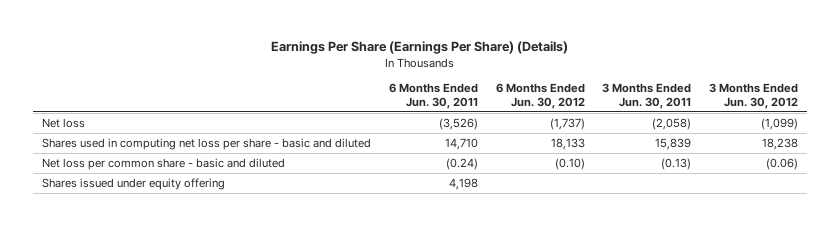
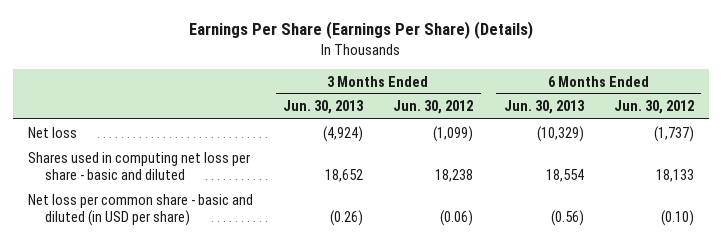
[388,83,478,109] 6 Months Ended Jun. 30, 2011 -> none
[602,83,692,109] 3 Months Ended Jun. 30, 2011 -> none
none -> [283,100,365,115] Jun. 30, 2013
none -> [503,100,585,115] Jun. 30, 2013
[42,177,226,190] Shares issued under equity offering -> none
[42,157,286,170] Net loss per common share - basic and diluted -> [27,193,253,226] Net loss per common share - basic and diluted (in USD per share)

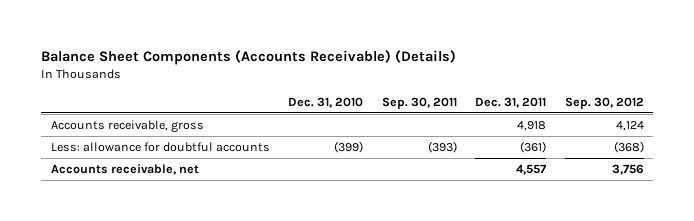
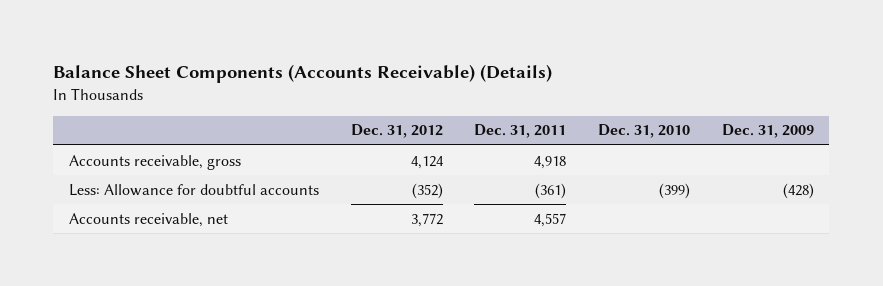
[381,97,457,110] Sep. 30, 2011 -> none
[564,97,644,110] Sep. 30, 2012 -> none
none -> [350,124,443,139] Dec. 31, 2012
none -> [721,124,814,139] Dec. 31, 2009
[50,141,270,152] Less: allowance for doubtful accounts -> [69,183,320,196] Less: Allowance for doubtful accounts

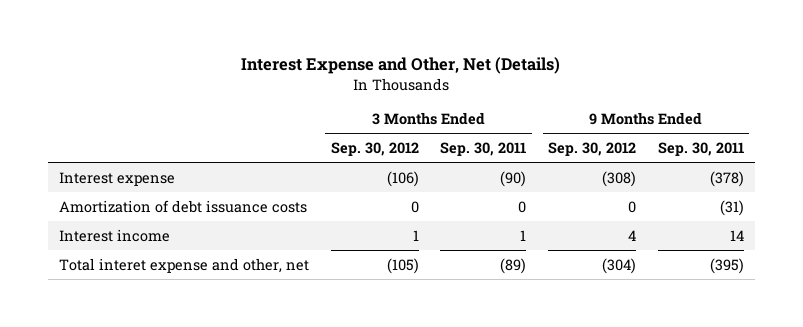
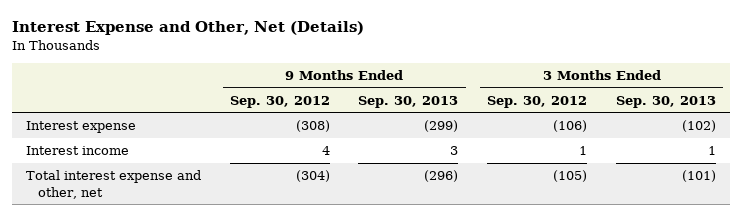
[440,141,527,156] Sep. 30, 2011 -> none
[657,141,744,156] Sep. 30, 2011 -> none
none -> [358,95,459,108] Sep. 30, 2013
none -> [615,95,716,108] Sep. 30, 2013
[59,199,308,213] Amortization of debt issuance costs -> none
[59,257,310,273] Total interet expense and other, net -> [26,170,202,199] Total interest expense and other, net

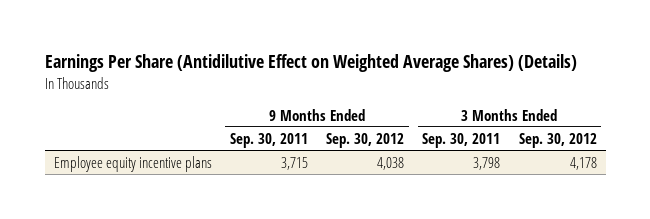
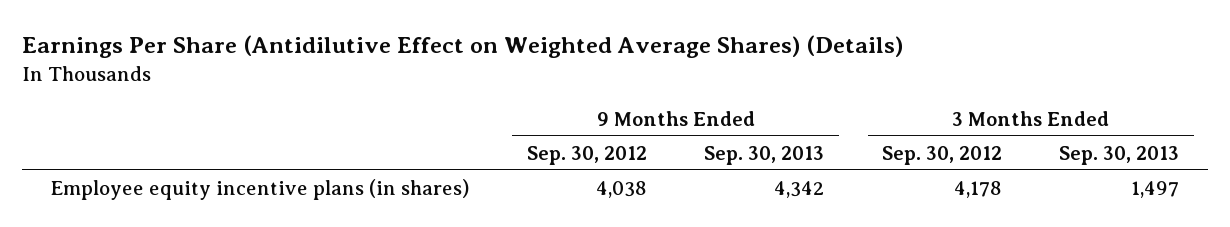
[229,132,308,148] Sep. 30, 2011 -> none
[422,132,501,148] Sep. 30, 2011 -> none
none -> [704,145,825,165] Sep. 30, 2013
none -> [1059,145,1180,165] Sep. 30, 2013
[53,155,212,172] Employee equity incentive plans -> [50,179,470,201] Employee equity incentive plans (in shares)

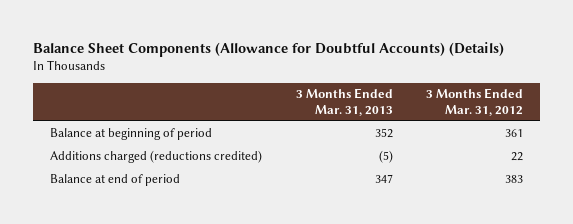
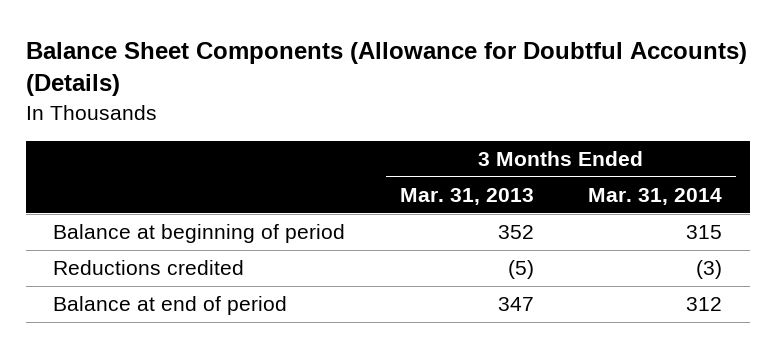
[426,88,524,116] 3 Months Ended Mar. 31, 2012 -> none
none -> [588,188,723,206] Mar. 31, 2014
[49,150,262,164] Additions charged (reductions credited) -> [53,260,245,276] Reductions credited

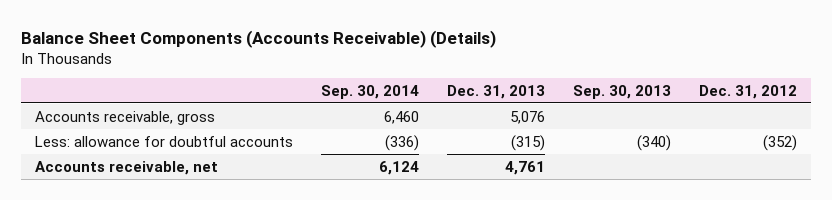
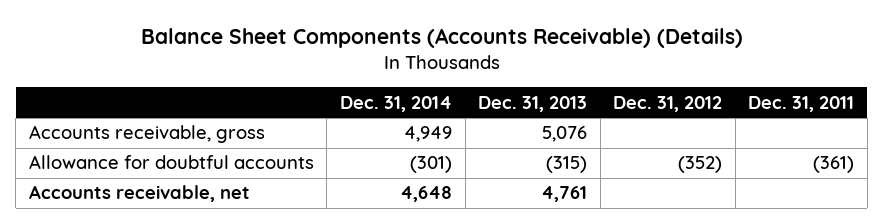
[320,84,419,99] Sep. 30, 2014 -> none
[572,84,671,99] Sep. 30, 2013 -> none
none -> [339,95,452,112] Dec. 31, 2014
none -> [748,95,855,112] Dec. 31, 2011
[34,135,293,147] Less: allowance for doubtful accounts -> [28,155,314,170] Allowance for doubtful accounts

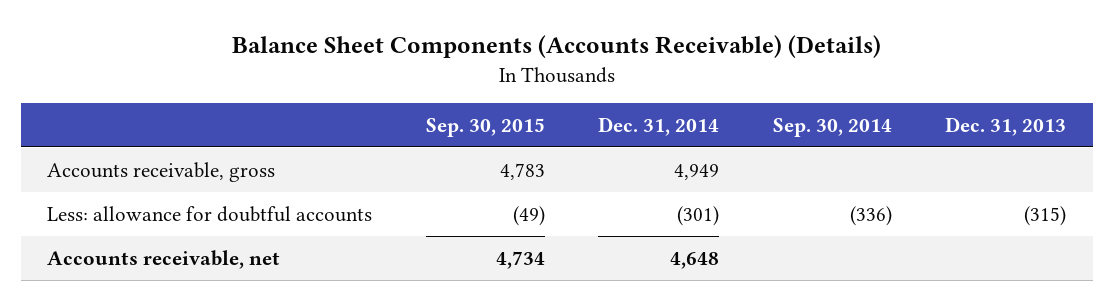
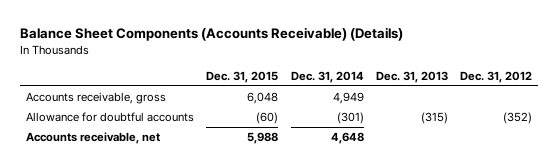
[425,117,545,137] Sep. 30, 2015 -> none
[772,117,892,137] Sep. 30, 2014 -> none
none -> [206,70,279,83] Dec. 31, 2015
none -> [460,70,533,83] Dec. 31, 2012
[47,205,373,222] Less: allowance for doubtful accounts -> [26,112,195,123] Allowance for doubtful accounts

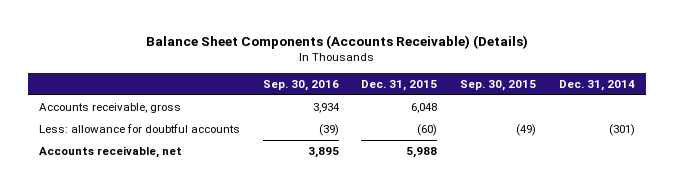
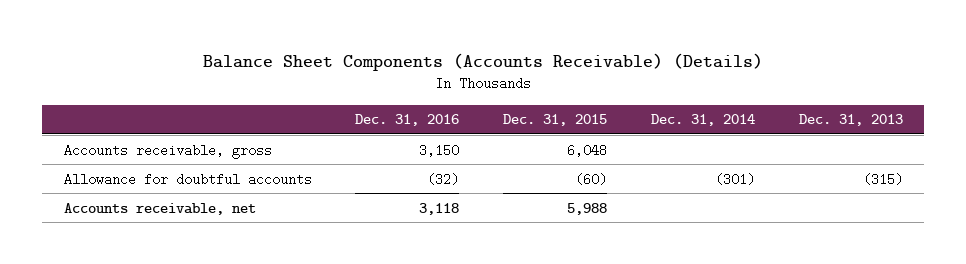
[262,79,339,91] Sep. 30, 2016 -> none
[460,79,537,91] Sep. 30, 2015 -> none
none -> [355,114,460,127] Dec. 31, 2016
none -> [798,114,903,127] Dec. 31, 2013
[39,124,241,134] Less: allowance for doubtful accounts -> [63,172,312,186] Allowance for doubtful accounts

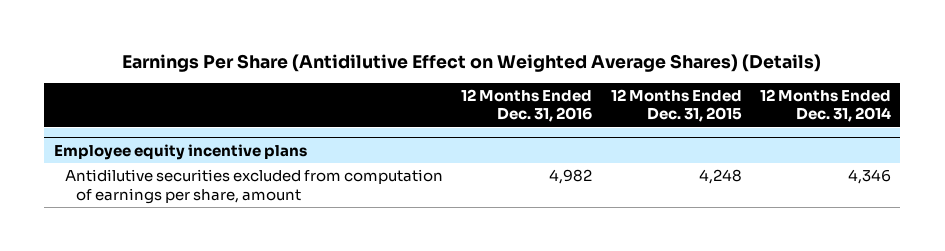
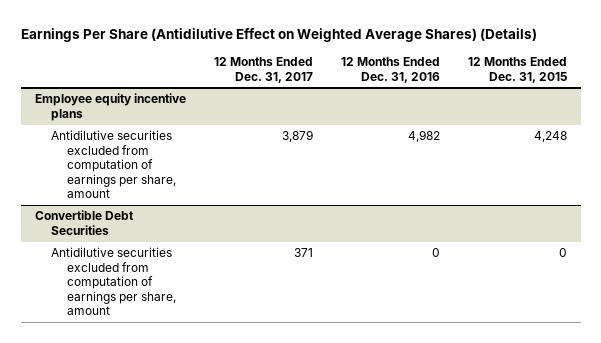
[760,89,892,123] 12 Months Ended Dec. 31, 2014 -> none
none -> [213,57,313,83] 12 Months Ended Dec. 31, 2017
none -> [34,210,134,235] Convertible Debt Securities
none -> [50,247,177,316] Antidilutive securities excluded from computation of earnings per share, amount

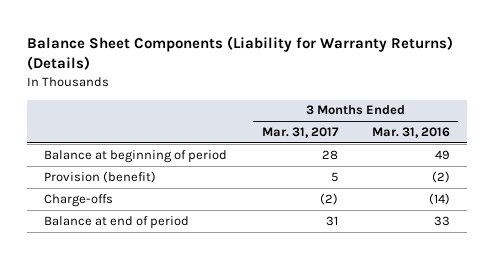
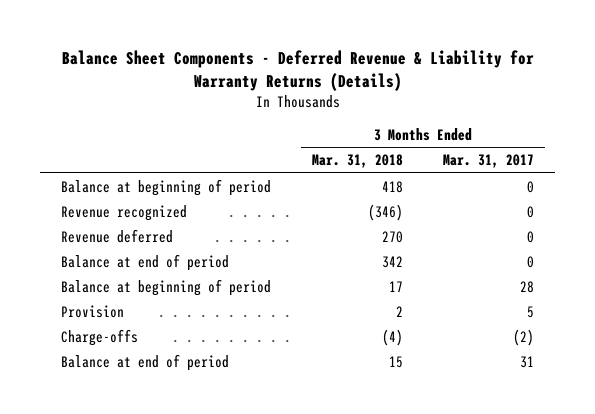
[27,35,454,71] Balance Sheet Components (Liability for Warranty Returns) (Details) -> [61,49,534,91] Balance Sheet Components - Deferred Revenue & Liability for Warranty Returns (Details)
[371,127,450,139] Mar. 31, 2016 -> none
none -> [311,154,403,169] Mar. 31, 2018
none -> [60,178,271,196] Balance at beginning of period
none -> [60,204,187,221] Revenue recognized
none -> [60,228,173,243] Revenue deferred
none -> [60,253,229,271] Balance at end of period
[44,170,157,183] Provision (benefit) -> [60,304,124,318] Provision

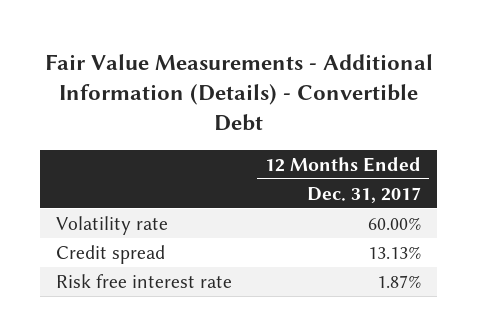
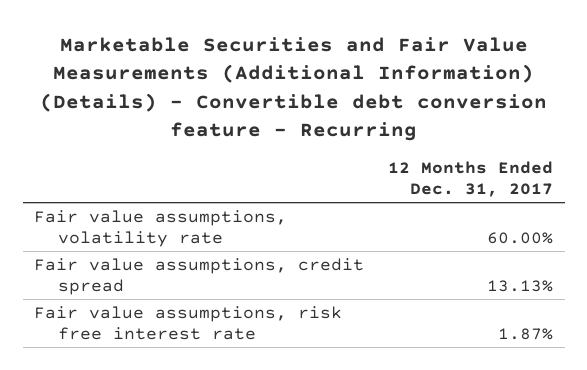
[44,54,433,132] Fair Value Measurements - Additional Information (Details) - Convertible Debt -> [39,36,547,141] Marketable Securities and Fair Value Measurements (Additional Information) (Details) - Convertible debt conversion feature - Recurring
[56,215,169,235] Volatility rate -> [34,209,288,248] Fair value assumptions, volatility rate
[56,244,166,264] Credit spread -> [34,257,365,296] Fair value assumptions, credit spread
[56,273,233,288] Risk free interest rate -> [34,305,343,341] Fair value assumptions, risk free interest rate

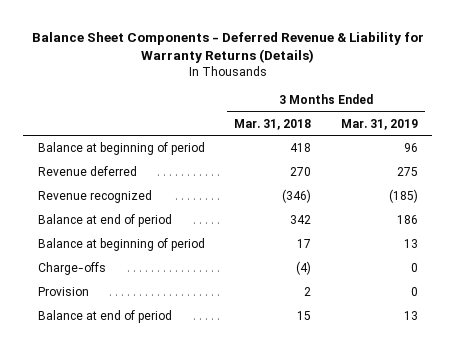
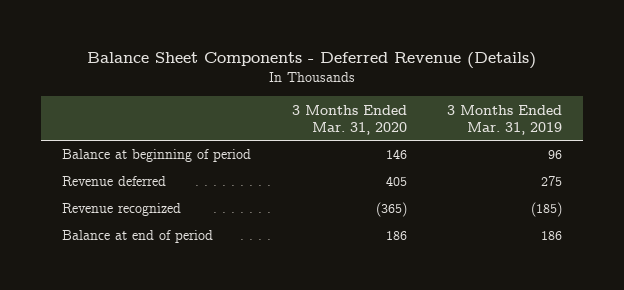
[31,31,424,64] Balance Sheet Components - Deferred Revenue & Liability for Warranty Returns (Details) -> [87,52,537,70] Balance Sheet Components - Deferred Revenue (Details)
[234,118,312,130] Mar. 31, 2018 -> none
none -> [291,104,407,135] 3 Months Ended Mar. 31, 2020
[38,238,206,252] Balance at beginning of period -> none
[38,262,107,276] Charge-offs -> none
[38,287,90,297] Provision -> none
[38,310,173,324] Balance at end of period -> none

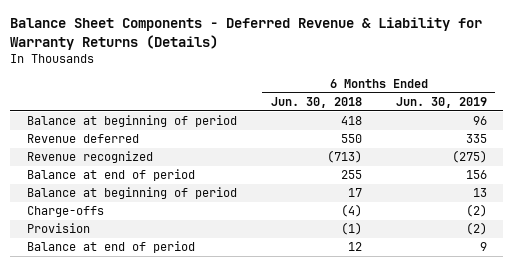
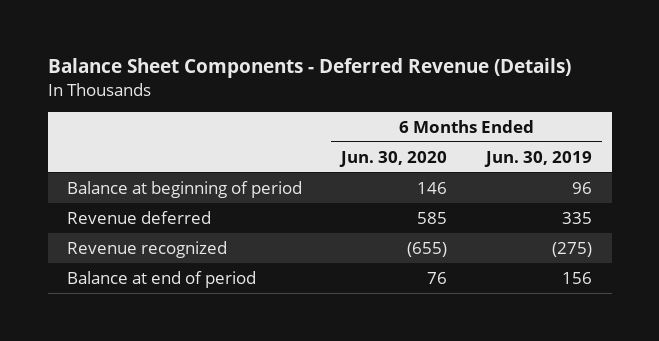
[10,17,483,50] Balance Sheet Components - Deferred Revenue & Liability for Warranty Returns (Details) -> [47,58,571,79] Balance Sheet Components - Deferred Revenue (Details)
[270,96,362,108] Jun. 30, 2018 -> none
none -> [339,150,448,167] Jun. 30, 2020
[26,187,237,200] Balance at beginning of period -> none
[26,206,104,218] Charge-offs -> none
[26,223,90,234] Provision -> none
[26,241,195,254] Balance at end of period -> none

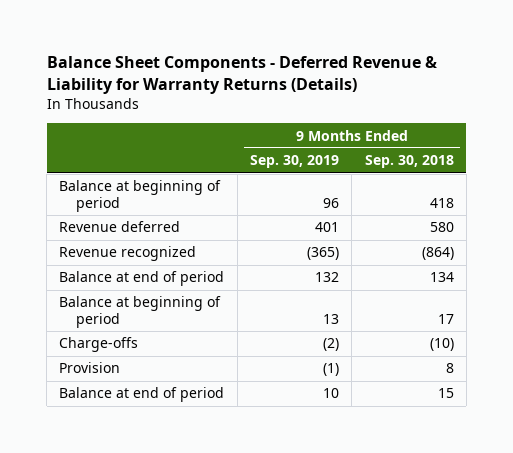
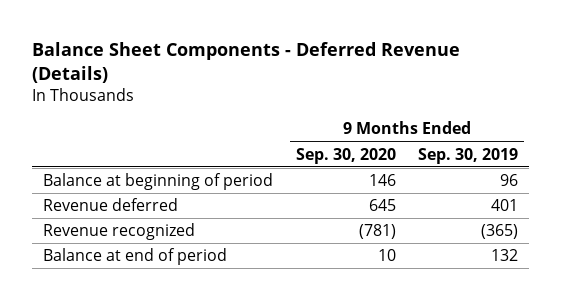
[46,56,437,95] Balance Sheet Components - Deferred Revenue & Liability for Warranty Returns (Details) -> [31,41,460,83] Balance Sheet Components - Deferred Revenue (Details)
[364,155,454,169] Sep. 30, 2018 -> none
none -> [295,147,396,164] Sep. 30, 2020
[59,296,222,328] Balance at beginning of period -> none
[59,337,139,353] Charge-offs -> none
[59,362,121,374] Provision -> none
[59,387,225,403] Balance at end of period -> none

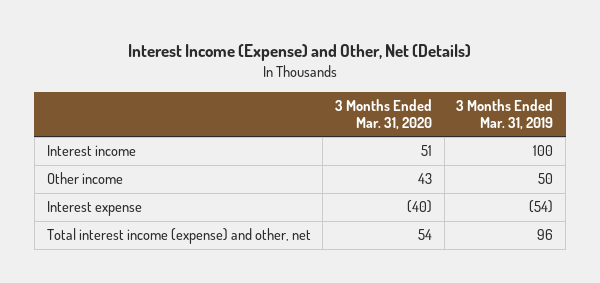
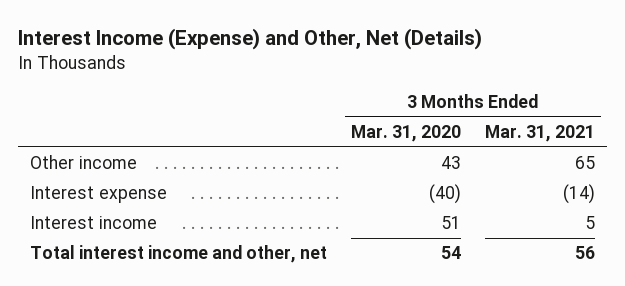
[456,98,554,130] 3 Months Ended Mar. 31, 2019 -> none
none -> [484,124,595,142] Mar. 31, 2021
[46,145,136,157] Interest income -> [29,216,157,230] Interest income
[46,228,311,245] Total interest income (expense) and other, net -> [29,245,327,264] Total interest income and other, net

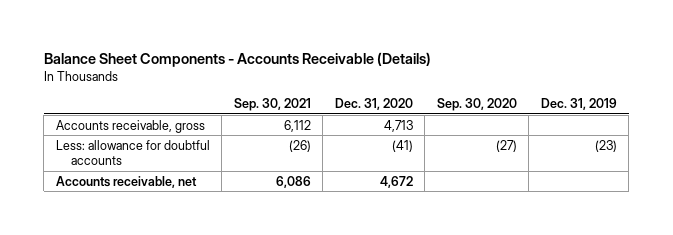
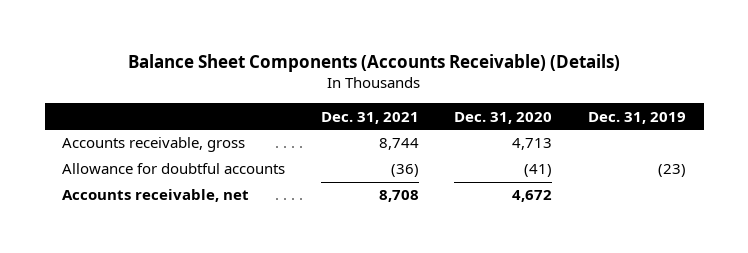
[43,51,431,67] Balance Sheet Components - Accounts Receivable (Details) -> [128,54,621,73] Balance Sheet Components (Accounts Receivable) (Details)
[233,98,311,112] Sep. 30, 2021 -> none
[436,98,517,112] Sep. 30, 2020 -> none
none -> [320,111,419,124] Dec. 31, 2021
[55,139,210,166] Less: allowance for doubtful accounts -> [62,163,286,175] Allowance for doubtful accounts

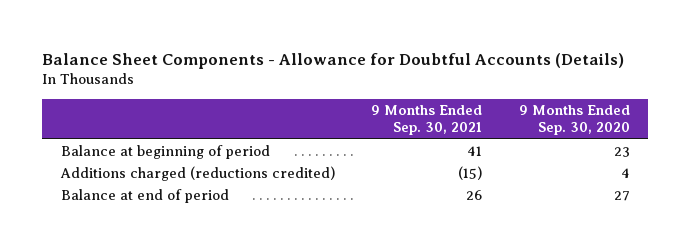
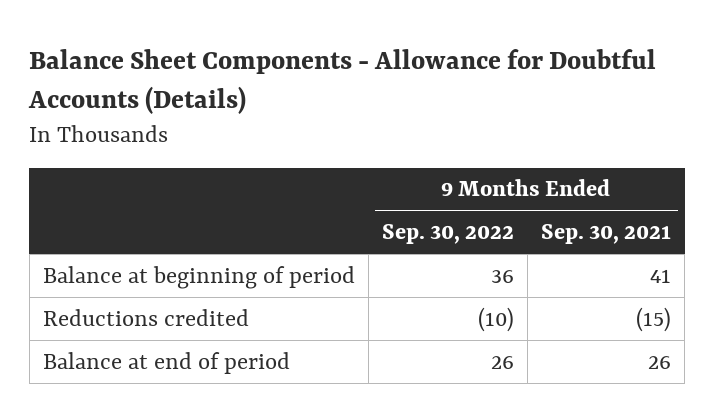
[518,104,630,136] 9 Months Ended Sep. 30, 2020 -> none
none -> [381,224,514,245] Sep. 30, 2022
[59,166,335,182] Additions charged (reductions credited) -> [42,308,249,326] Reductions credited

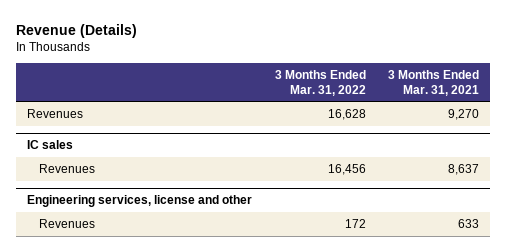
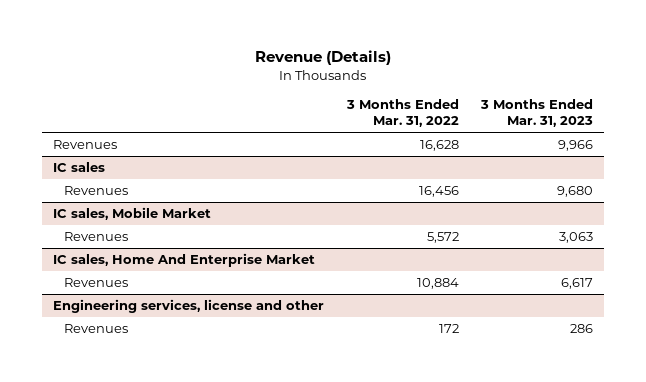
[388,70,480,96] 3 Months Ended Mar. 31, 2021 -> none
none -> [480,98,594,128] 3 Months Ended Mar. 31, 2023
none -> [53,206,212,220] IC sales, Mobile Market
none -> [64,231,129,241] Revenues
none -> [53,252,316,267] IC sales, Home And Enterprise Market
none -> [64,277,129,287] Revenues

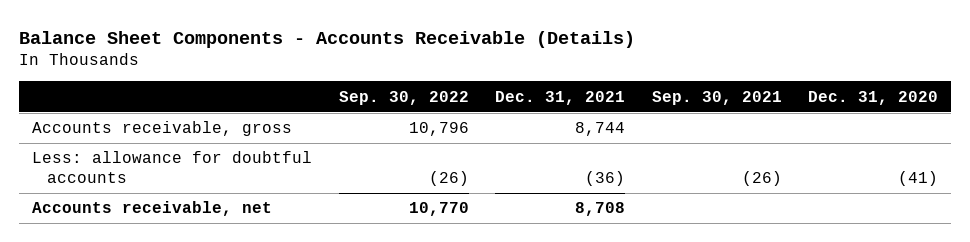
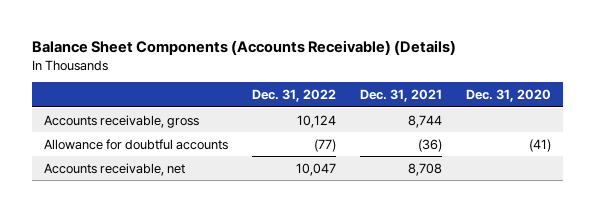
[18,30,635,48] Balance Sheet Components - Accounts Receivable (Details) -> [31,40,456,56] Balance Sheet Components (Accounts Receivable) (Details)
[338,90,469,105] Sep. 30, 2022 -> none
[651,90,782,105] Sep. 30, 2021 -> none
none -> [251,89,336,103] Dec. 31, 2022
[31,151,312,183] Less: allowance for doubtful accounts -> [43,138,228,150] Allowance for doubtful accounts

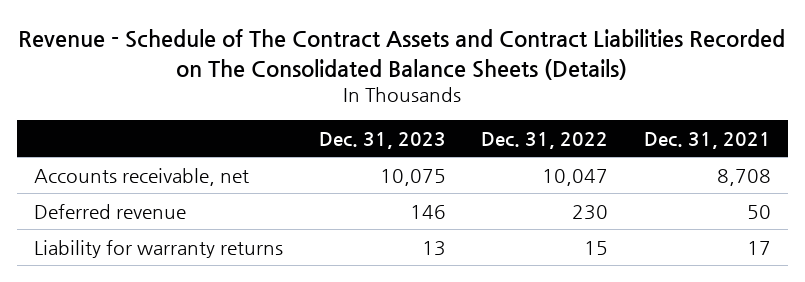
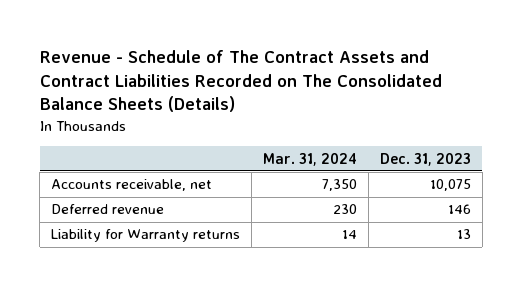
[481,132,609,150] Dec. 31, 2022 -> none
[643,132,771,150] Dec. 31, 2021 -> none
none -> [262,152,357,166] Mar. 31, 2024
[34,239,284,258] Liability for warranty returns -> [51,229,241,243] Liability for Warranty returns

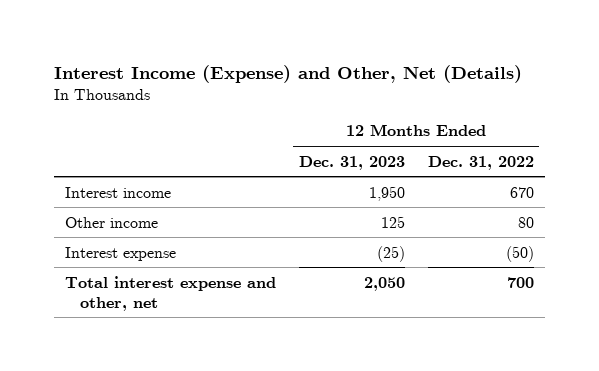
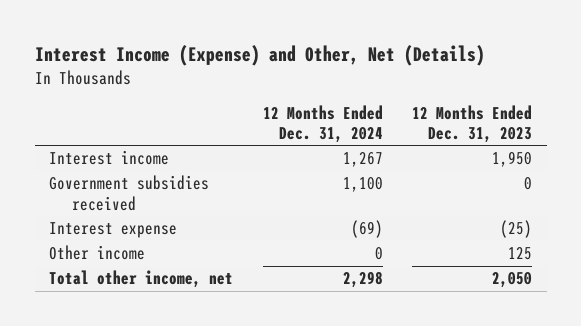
[427,155,534,170] Dec. 31, 2022 -> none
none -> [262,104,383,144] 12 Months Ended Dec. 31, 2024
none -> [49,175,210,211] Government subsidies received
[65,216,159,228] Other income -> [49,245,146,261] Other income
[65,275,277,311] Total interest expense and other, net -> [49,270,234,289] Total other income, net

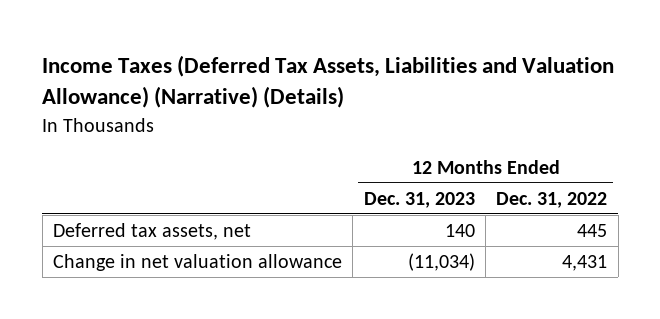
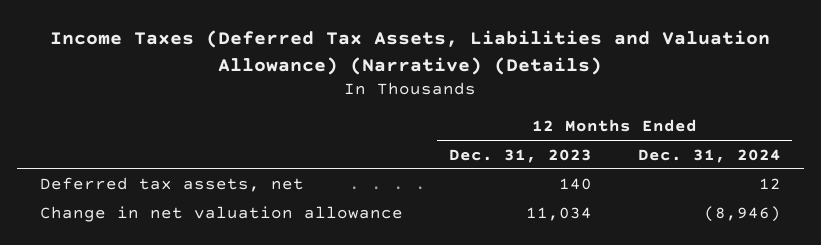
[496,191,608,208] Dec. 31, 2022 -> none
none -> [637,148,781,163] Dec. 31, 2024
[407,253,475,272] (11,034) -> [525,207,592,222] 11,034

